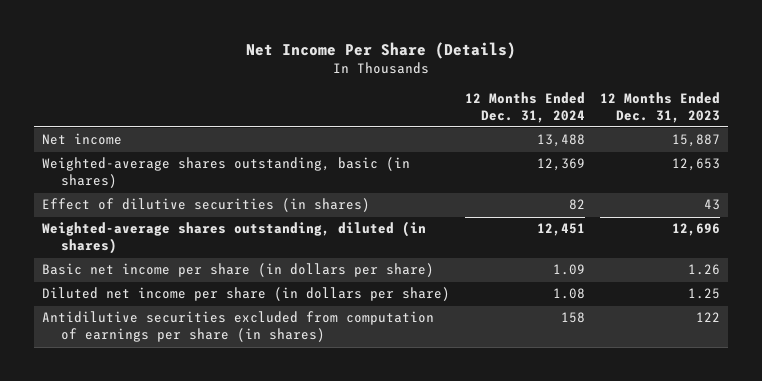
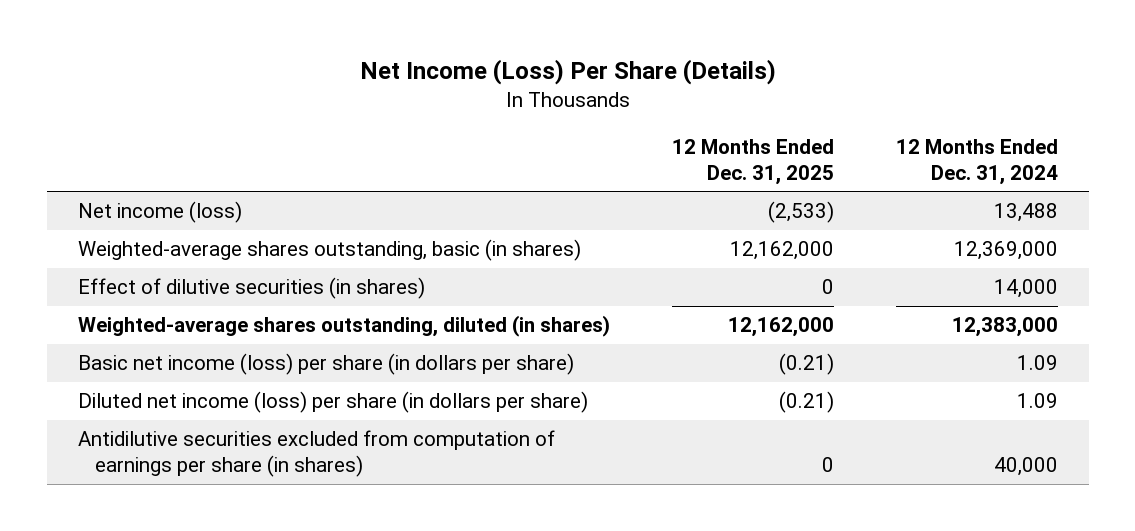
[245,41,516,59] Net Income Per Share (Details) -> [359,58,776,85] Net Income (Loss) Per Share (Details)
[600,91,721,123] 12 Months Ended Dec. 31, 2023 -> none
none -> [671,139,834,185] 12 Months Ended Dec. 31, 2025
[41,133,122,146] Net income -> [77,201,242,224] Net income (loss)
[536,158,585,172] 12,369 -> [953,241,1058,261] 12,369,000
[568,199,585,211] 82 -> [993,279,1058,299] 14,000
[536,223,585,237] 12,451 -> [951,317,1058,338] 12,383,000
[41,263,434,278] Basic net income per share (in dollars per share) -> [77,353,574,376] Basic net income (loss) per share (in dollars per share)
[41,287,450,302] Diluted net income per share (in dollars per share) -> [77,391,588,414] Diluted net income (loss) per share (in dollars per share)
[552,288,585,300] 1.08 -> [1016,393,1058,409] 1.09
[560,312,585,324] 158 -> [993,456,1058,476] 40,000

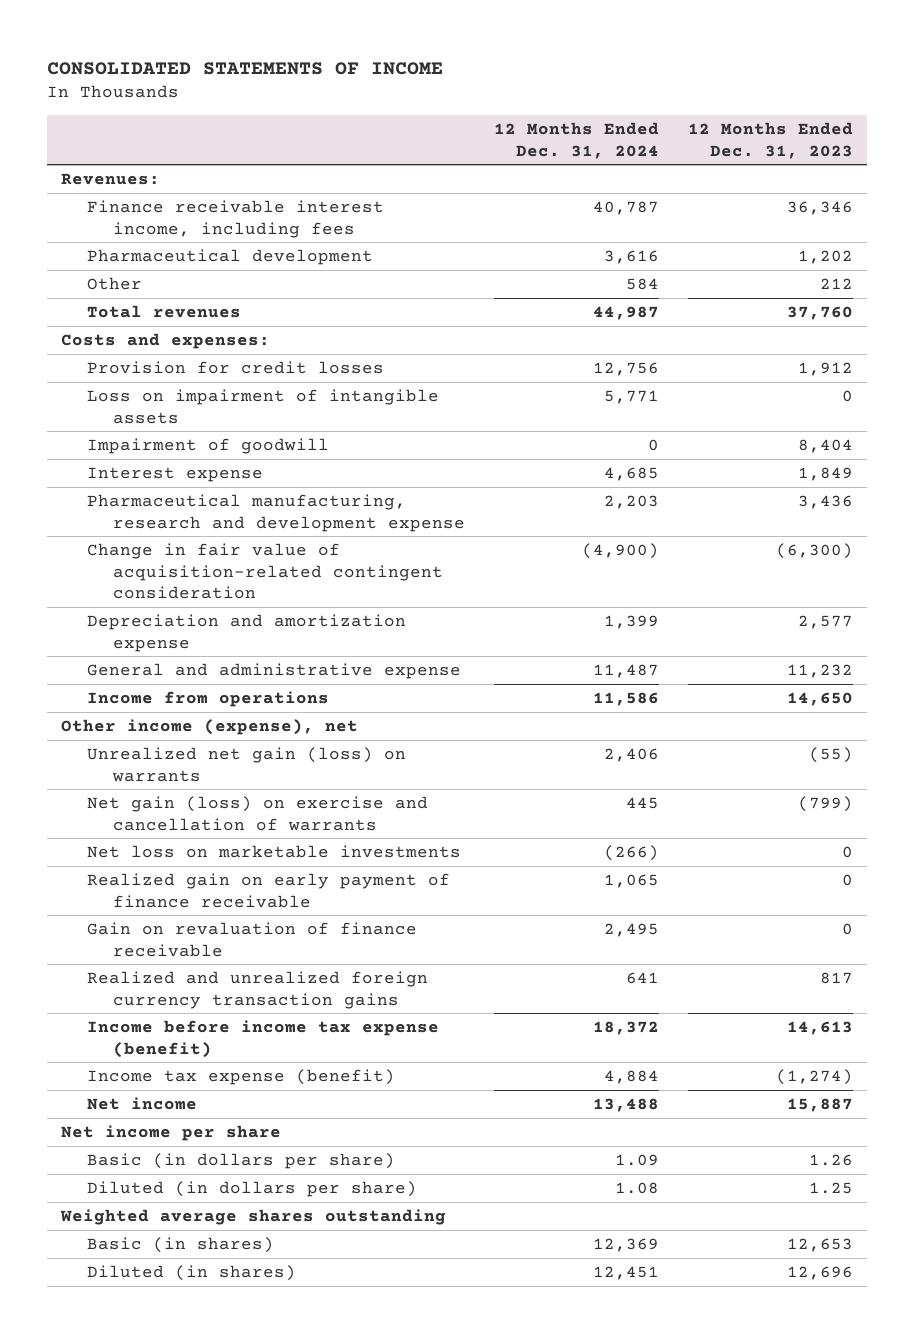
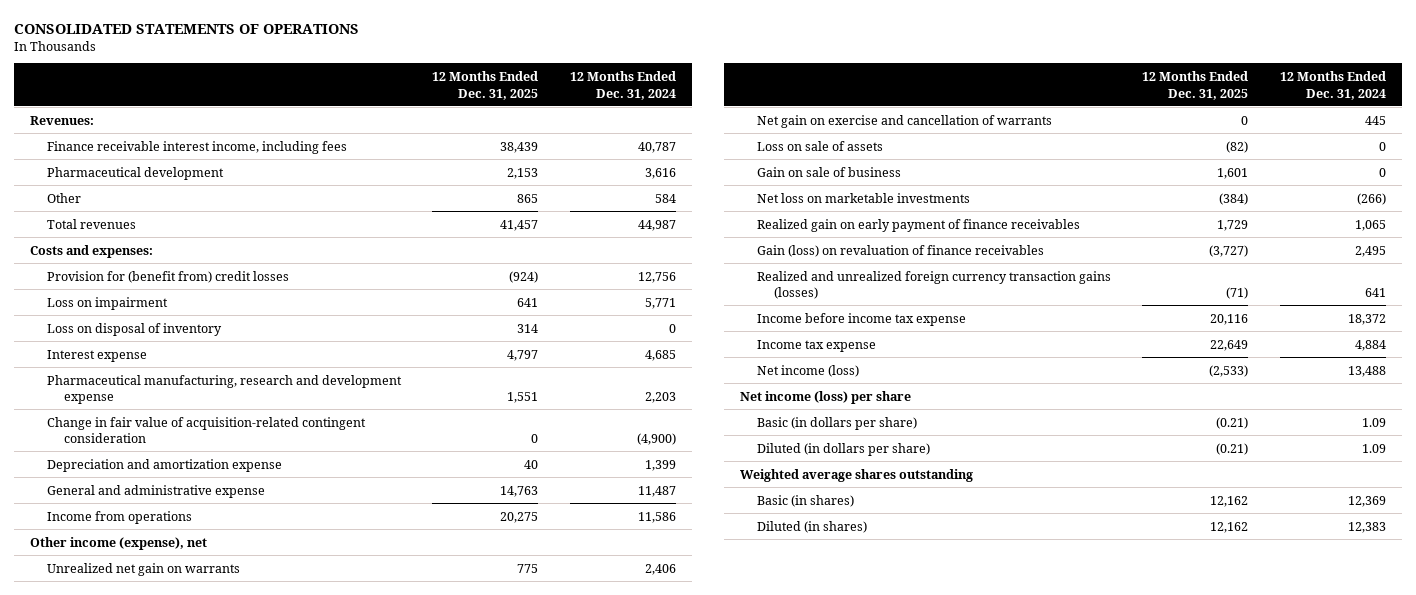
[46,61,443,75] CONSOLIDATED STATEMENTS OF INCOME -> [13,23,359,34] CONSOLIDATED STATEMENTS OF OPERATIONS
[687,121,853,159] 12 Months Ended Dec. 31, 2023 -> none
none -> [432,70,539,100] 12 Months Ended Dec. 31, 2025
[86,437,329,454] Impairment of goodwill -> none
[86,360,384,374] Provision for credit losses -> [46,270,289,283] Provision for (benefit from) credit losses
[86,388,439,424] Loss on impairment of intangible assets -> [46,296,168,310] Loss on impairment
none -> [46,322,222,336] Loss on disposal of inventory
[86,746,406,782] Unrealized net gain (loss) on warrants -> [46,562,240,576] Unrealized net gain on warrants
[86,795,428,831] Net gain (loss) on exercise and cancellation of warrants -> [756,114,1052,128] Net gain on exercise and cancellation of warrants
none -> [756,140,883,151] Loss on sale of assets
none -> [756,166,901,177] Gain on sale of business
[86,872,450,908] Realized gain on early payment of finance receivable -> [756,218,1080,232] Realized gain on early payment of finance receivables
[86,921,417,957] Gain on revaluation of finance receivable -> [756,244,1044,257] Gain (loss) on revaluation of finance receivables
[86,970,428,1009] Realized and unrealized foreign currency transaction gains -> [756,270,1111,300] Realized and unrealized foreign currency transaction gains (losses)
[86,1019,439,1058] Income before income tax expense (benefit) -> [756,312,966,326] Income before income tax expense
[86,1068,395,1085] Income tax expense (benefit) -> [756,339,876,352] Income tax expense
[86,1096,197,1110] Net income -> [756,364,859,377] Net income (loss)
[61,1124,282,1141] Net income per share -> [739,390,911,404] Net income (loss) per share
[614,1181,659,1194] 1.08 -> [1362,443,1387,453] 1.09
[592,1265,659,1280] 12,451 -> [1348,521,1387,533] 12,383

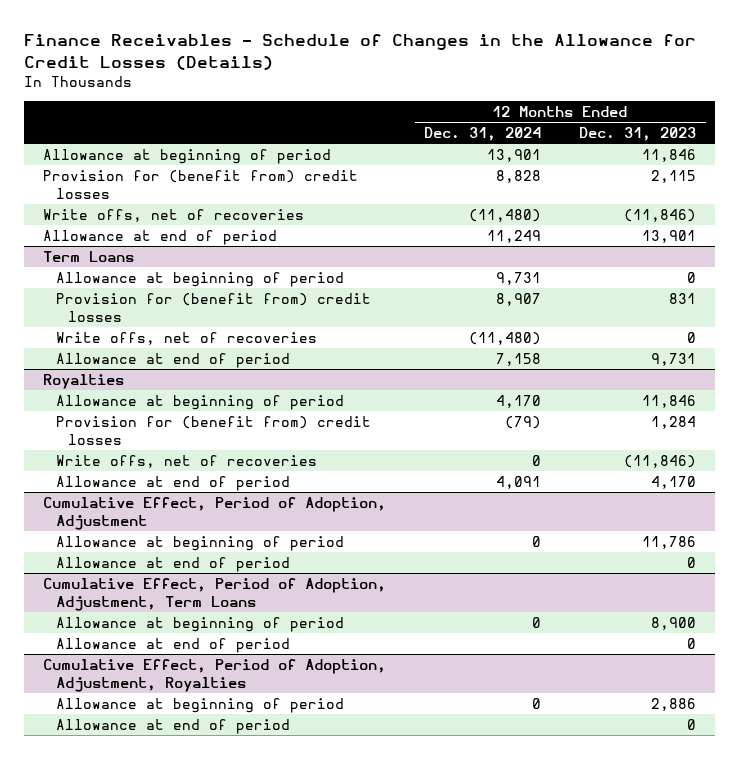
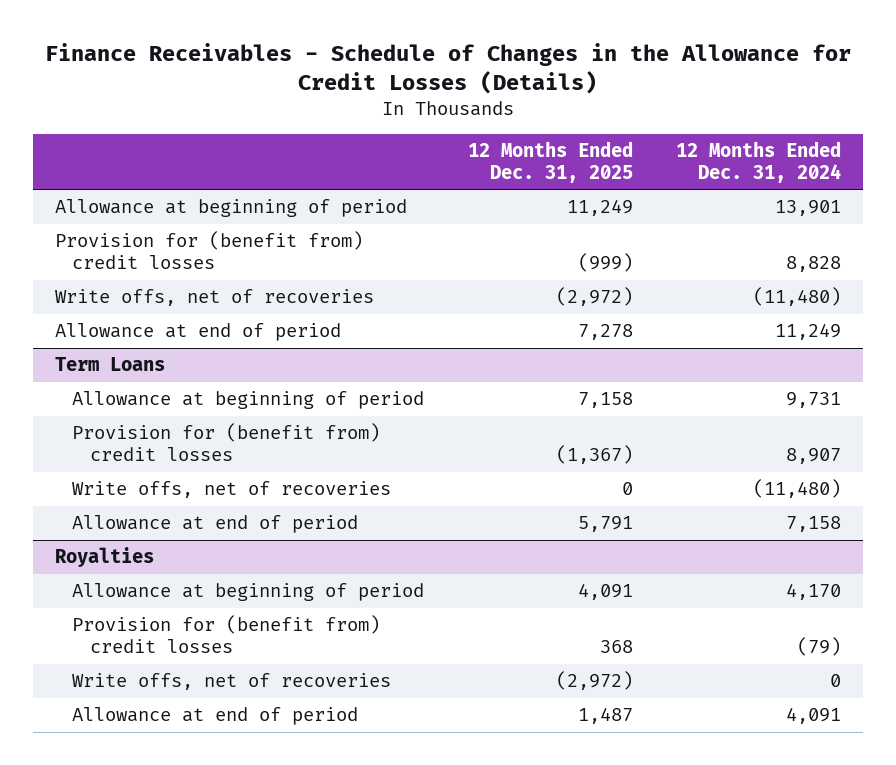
[579,127,697,142] Dec. 31, 2023 -> none
none -> [467,141,633,183] 12 Months Ended Dec. 31, 2025
[43,497,387,530] Cumulative Effect, Period of Adoption, Adjustment -> none
[55,536,344,552] Allowance at beginning of period -> none
[55,557,290,573] Allowance at end of period -> none
[43,578,387,611] Cumulative Effect, Period of Adoption, Adjustment, Term Loans -> none
[55,617,344,633] Allowance at beginning of period -> none
[55,638,290,654] Allowance at end of period -> none
[43,659,387,692] Cumulative Effect, Period of Adoption, Adjustment, Royalties -> none
[55,698,344,714] Allowance at beginning of period -> none
[55,719,290,735] Allowance at end of period -> none

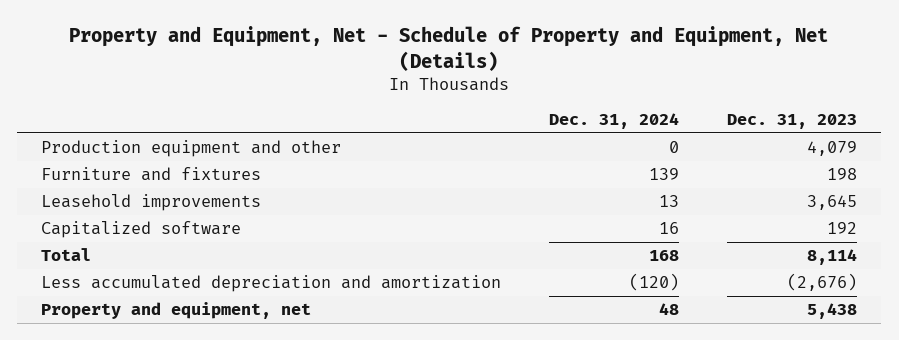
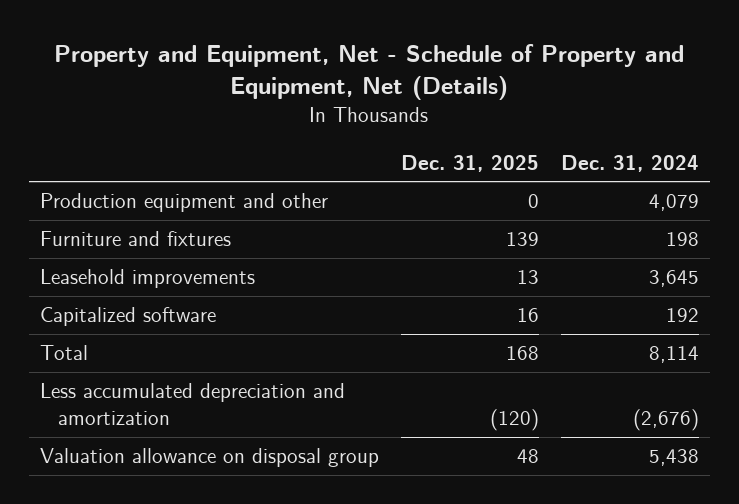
[727,114,858,130] Dec. 31, 2023 -> none
none -> [400,154,539,172] Dec. 31, 2025
[41,302,312,320] Property and equipment, net -> none
[669,141,680,154] 0 -> [648,194,699,212] 4,079
[649,168,680,181] 139 -> [665,232,699,247] 198
[659,195,680,208] 13 -> [648,270,699,288] 3,645
[659,222,680,235] 16 -> [665,308,699,323] 192
[649,250,680,262] 168 -> [648,346,699,364] 8,114
[629,273,680,292] (120) -> [632,409,699,432] (2,676)
none -> [40,448,380,468] Valuation allowance on disposal group

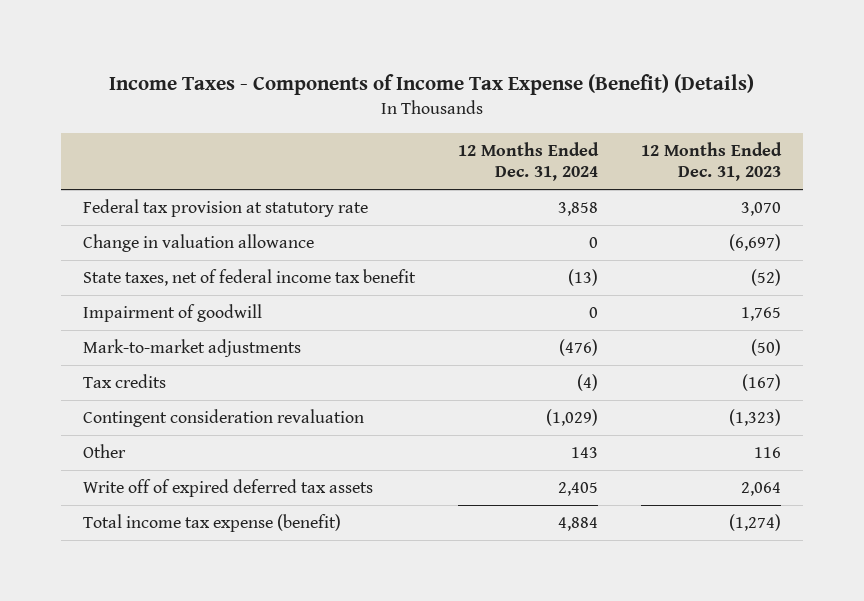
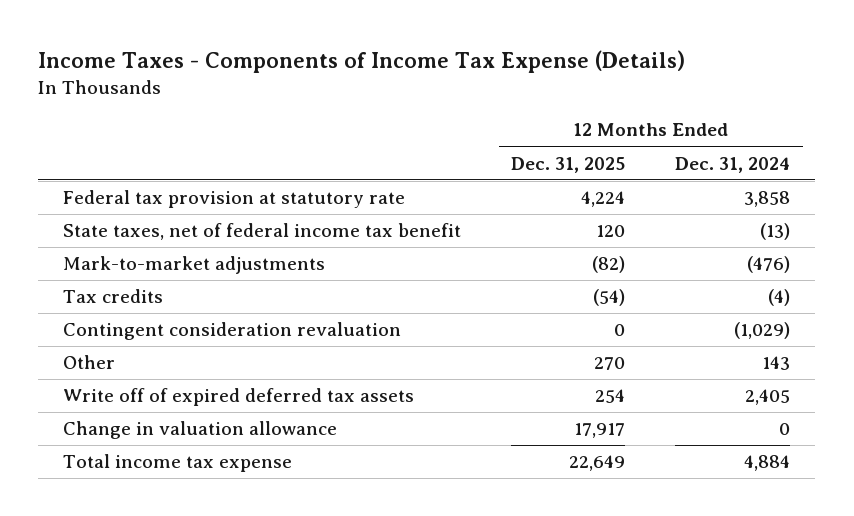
[109,73,755,95] Income Taxes - Components of Income Tax Expense (Benefit) (Details) -> [38,50,686,74] Income Taxes - Components of Income Tax Expense (Details)
[641,141,783,182] 12 Months Ended Dec. 31, 2023 -> none
none -> [511,156,626,173] Dec. 31, 2025
[83,304,263,323] Impairment of goodwill -> none
[83,234,315,253] Change in valuation allowance -> [63,421,338,440] Change in valuation allowance
[83,514,342,533] Total income tax expense (benefit) -> [63,454,293,473] Total income tax expense

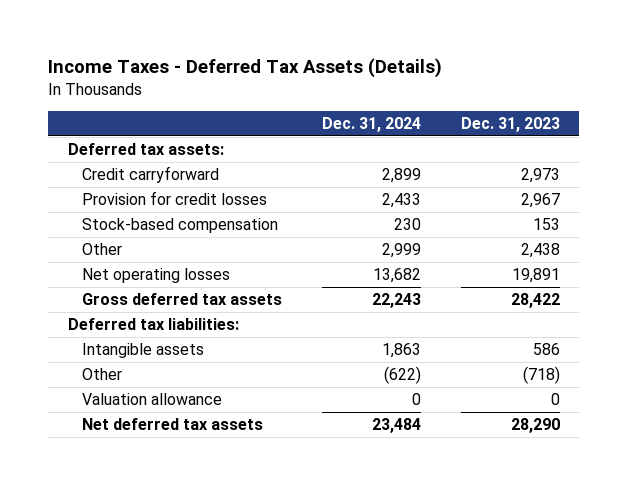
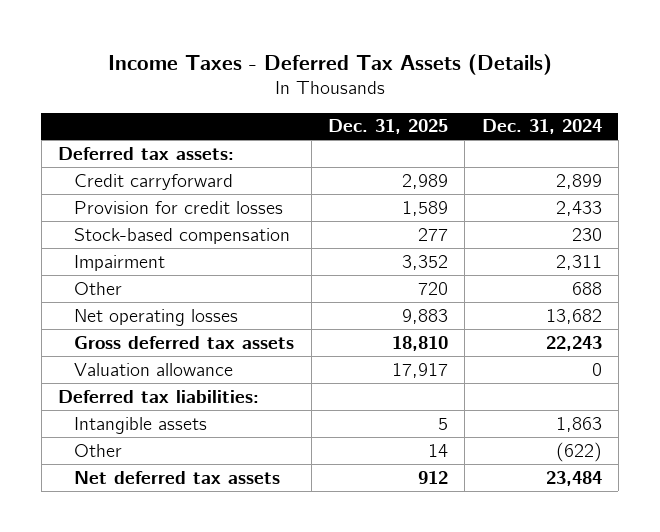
[460,117,560,133] Dec. 31, 2023 -> none
none -> [327,119,448,135] Dec. 31, 2025
none -> [74,254,166,271] Impairment
[381,243,421,259] 2,999 -> [571,281,602,295] 688
[82,393,223,406] Valuation allowance -> [74,362,234,376] Valuation allowance

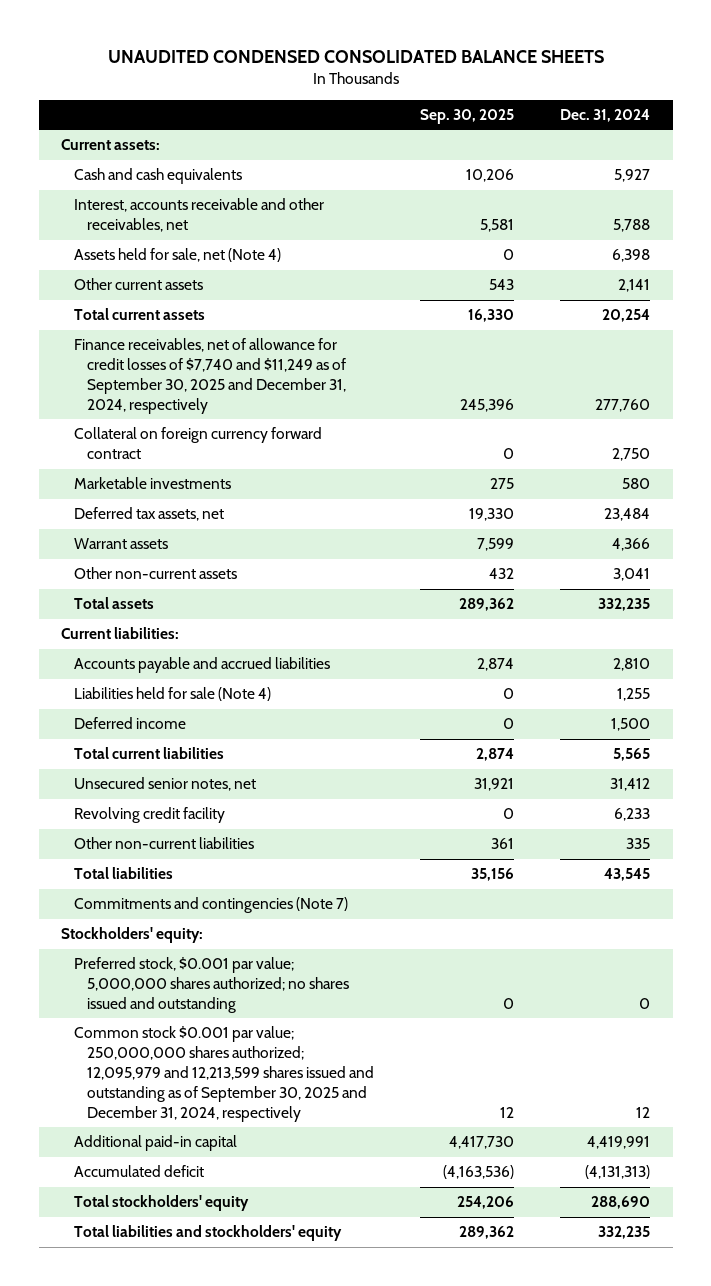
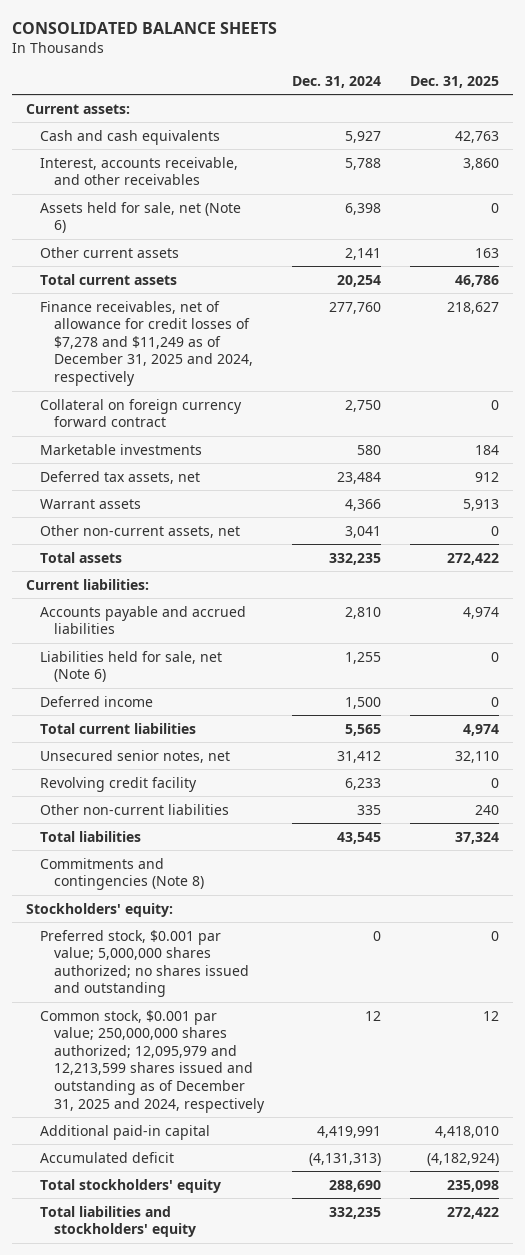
[107,49,604,63] UNAUDITED CONDENSED CONSOLIDATED BALANCE SHEETS -> [11,21,277,34] CONSOLIDATED BALANCE SHEETS
[419,108,514,124] Sep. 30, 2025 -> none
none -> [409,75,499,88] Dec. 31, 2025
[74,198,325,233] Interest, accounts receivable and other receivables, net -> [39,156,238,186] Interest, accounts receivable, and other receivables
[74,248,282,263] Assets held for sale, net (Note 4) -> [39,201,241,234] Assets held for sale, net (Note 6)
[74,338,347,414] Finance receivables, net of allowance for credit losses of $7,740 and $11,249 as of September 30, 2025 and December 31, 2024, respectively -> [39,300,253,386] Finance receivables, net of allowance for credit losses of $7,278 and $11,249 as of December 31, 2025 and 2024, respectively
[74,567,238,580] Other non-current assets -> [39,524,240,538] Other non-current assets, net
[74,687,272,702] Liabilities held for sale (Note 4) -> [39,650,222,683] Liabilities held for sale, net (Note 6)
[74,897,349,914] Commitments and contingencies (Note 7) -> [39,857,204,891] Commitments and contingencies (Note 8)
[74,1026,375,1122] Common stock $0.001 par value; 250,000,000 shares authorized; 12,095,979 and 12,213,599 shares issued and outstanding as of September 30, 2025 and December 31, 2024, respectively -> [39,1009,265,1113] Common stock, $0.001 par value; 250,000,000 shares authorized; 12,095,979 and 12,213,599 shares issued and outstanding as of December 31, 2025 and 2024, respectively

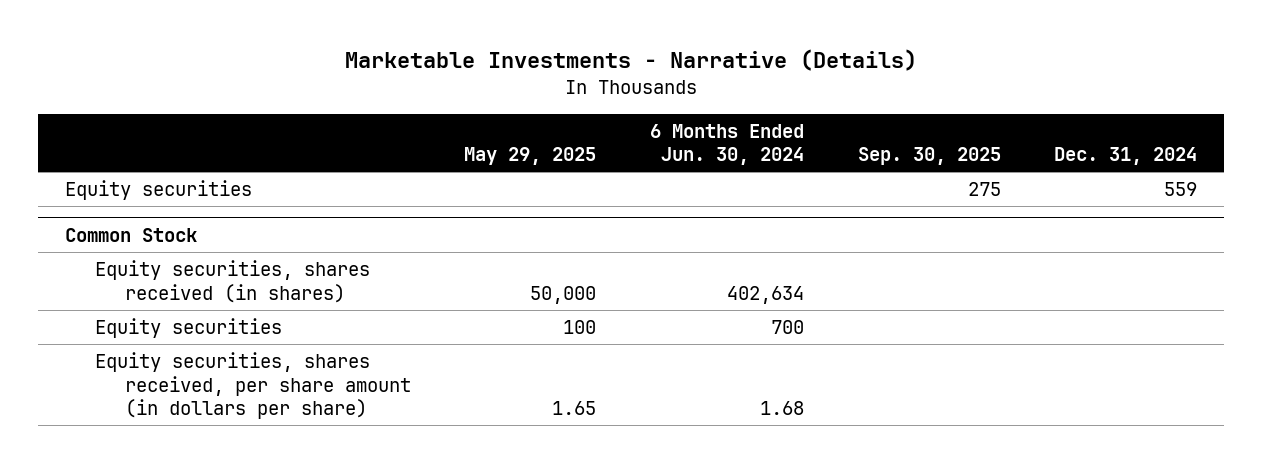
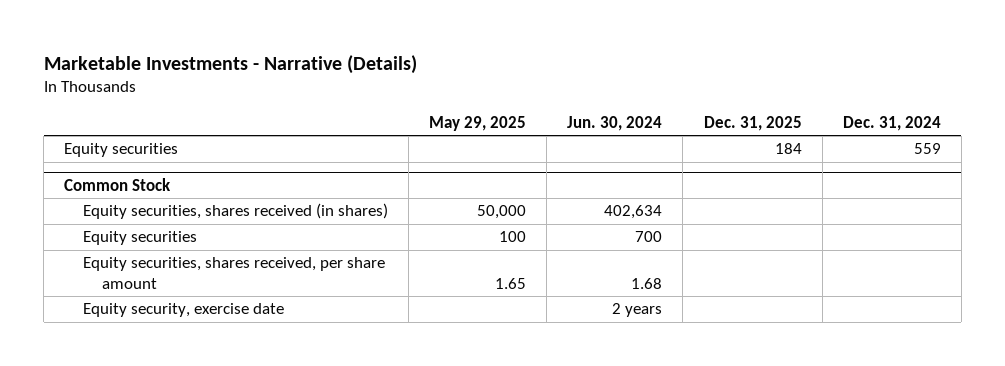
[650,123,805,166] 6 Months Ended Jun. 30, 2024 -> none
[857,147,1001,166] Sep. 30, 2025 -> none
none -> [567,115,663,131] Jun. 30, 2024
none -> [703,115,802,131] Dec. 31, 2025
[95,352,411,420] Equity securities, shares received, per share amount (in dollars per share) -> [82,257,385,289] Equity securities, shares received, per share amount
none -> [82,303,284,318] Equity security, exercise date

